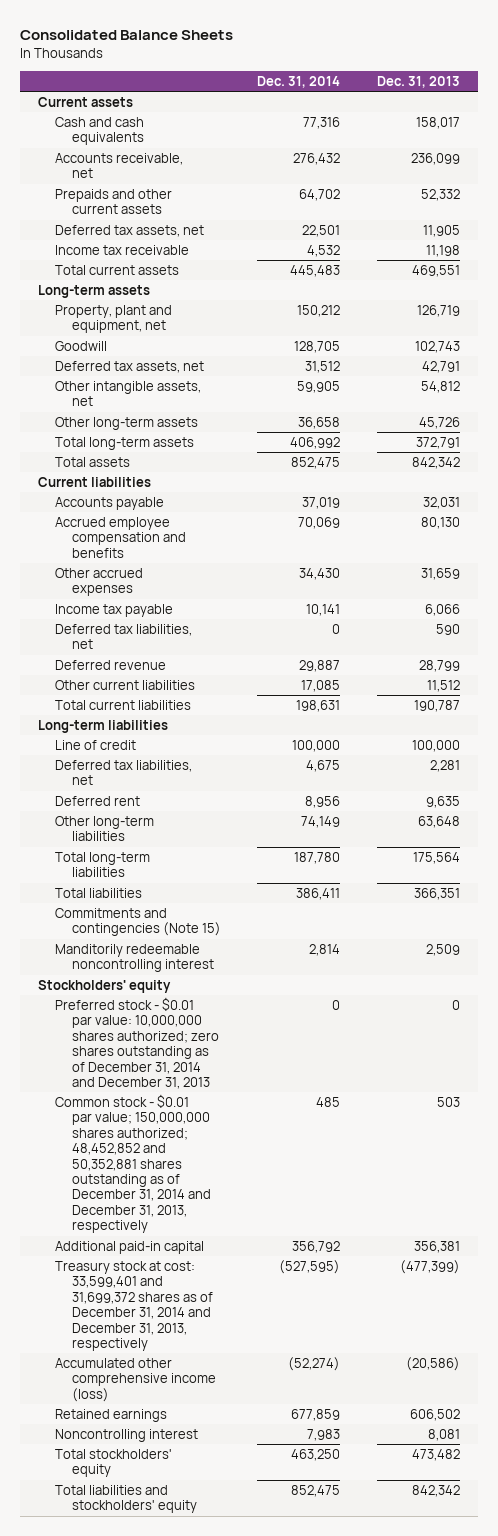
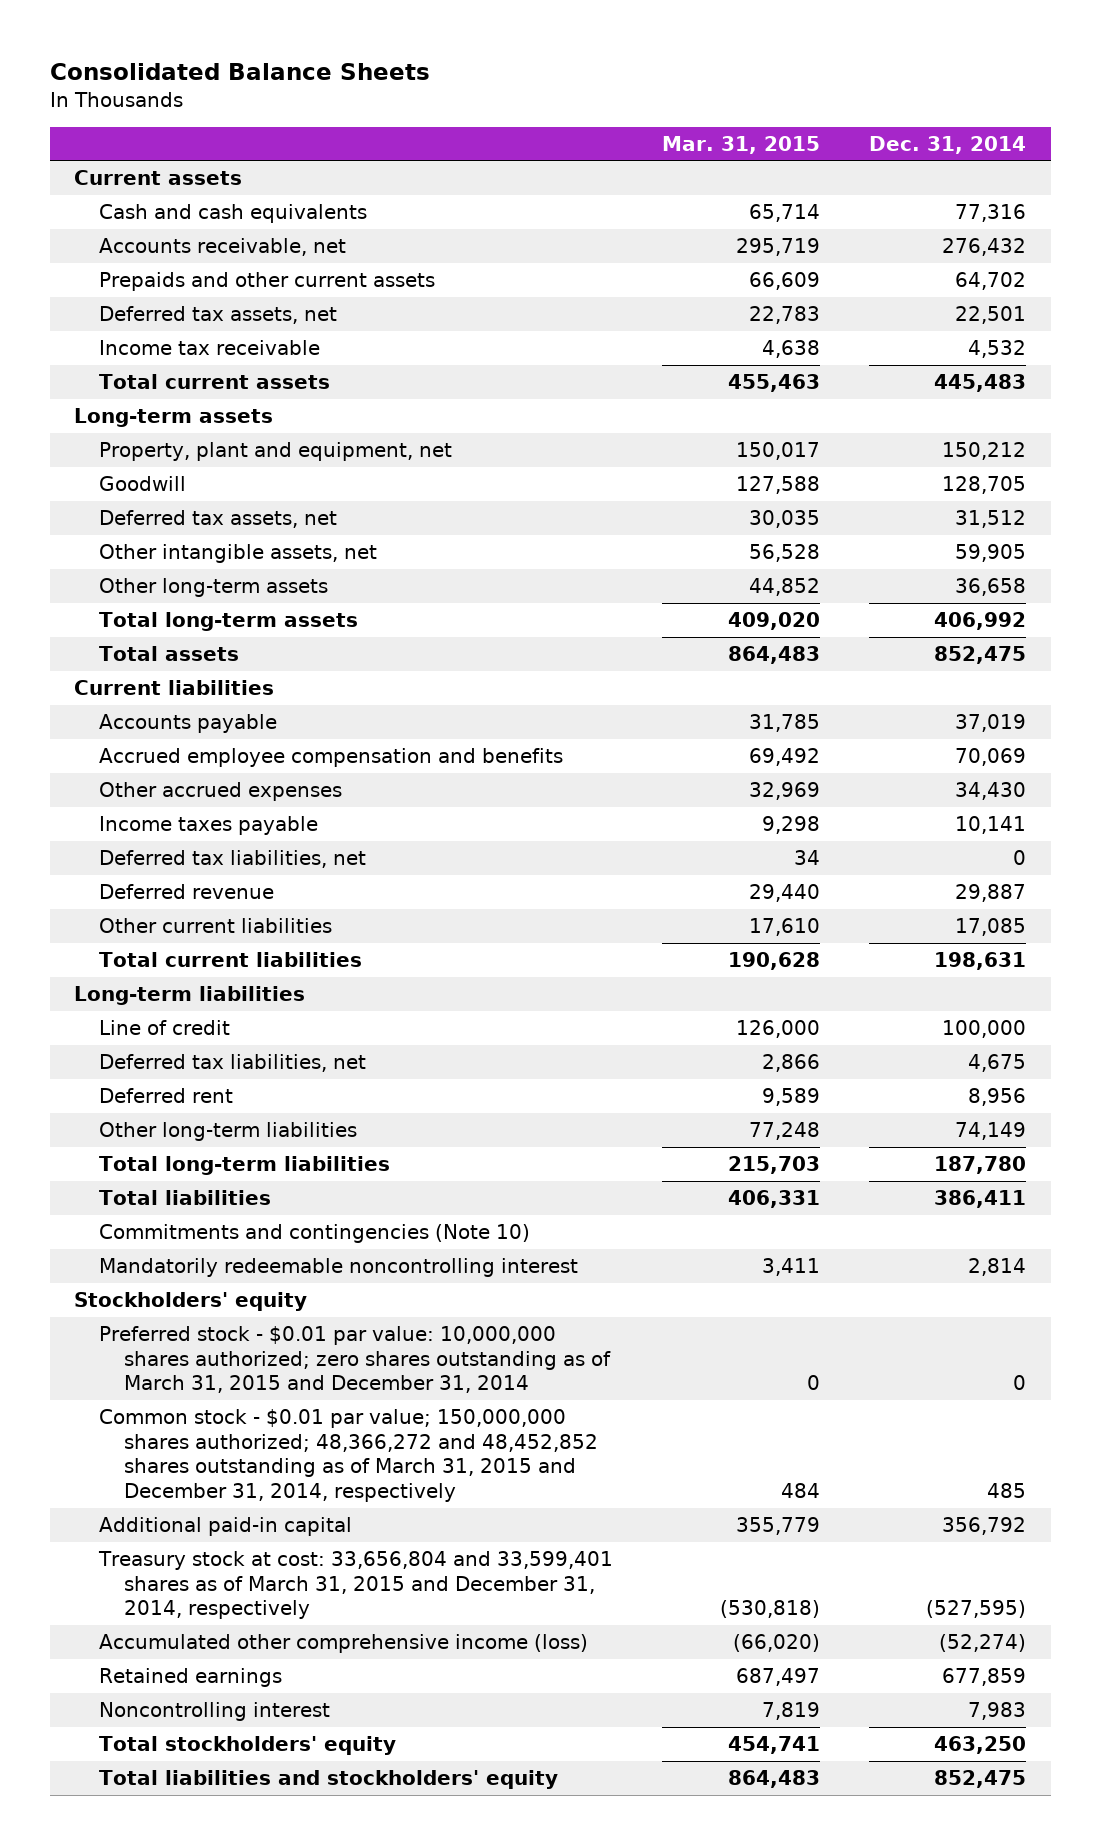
[376,76,460,89] Dec. 31, 2013 -> none
none -> [662,135,821,154] Mar. 31, 2015
[55,603,174,617] Income tax payable -> [98,815,318,835] Income taxes payable
[55,907,221,937] Commitments and contingencies (Note 15) -> [98,1223,530,1243] Commitments and contingencies (Note 10)
[55,943,214,973] Manditorily redeemable noncontrolling interest -> [98,1257,578,1277] Mandatorily redeemable noncontrolling interest
[55,996,219,1089] Preferred stock - $0.01 par value: 10,000,000 shares authorized; zero shares outstanding as of December 31, 2014 and December 31, 2013 -> [98,1325,611,1394] Preferred stock - $0.01 par value: 10,000,000 shares authorized; zero shares outstanding as of March 31, 2015 and December 31, 2014
[55,1093,211,1234] Common stock - $0.01 par value; 150,000,000 shares authorized; 48,452,852 and 50,352,881 shares outstanding as of December 31, 2014 and December 31, 2013, respectively -> [98,1408,598,1503] Common stock - $0.01 par value; 150,000,000 shares authorized; 48,366,272 and 48,452,852 shares outstanding as of March 31, 2015 and December 31, 2014, respectively
[55,1260,213,1351] Treasury stock at cost: 33,599,401 and 31,699,372 shares as of December 31, 2014 and December 31, 2013, respectively -> [97,1550,613,1620] Treasury stock at cost: 33,656,804 and 33,599,401 shares as of March 31, 2015 and December 31, 2014, respectively

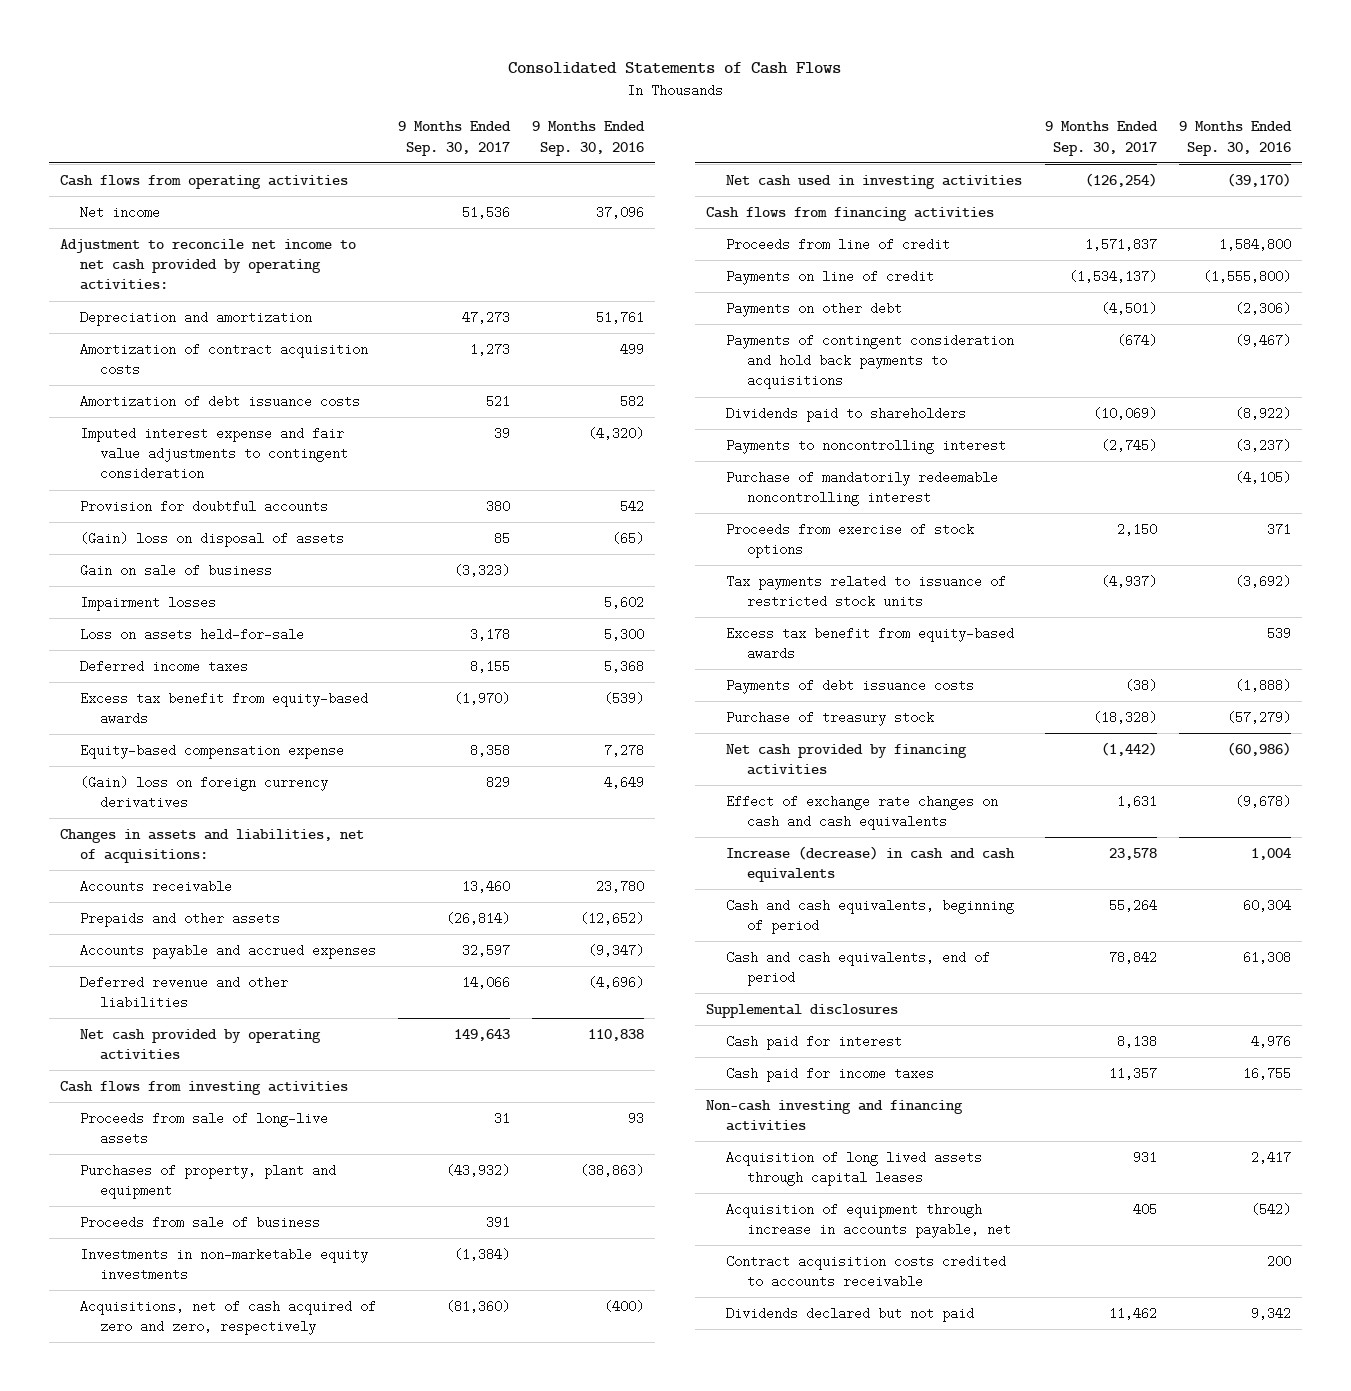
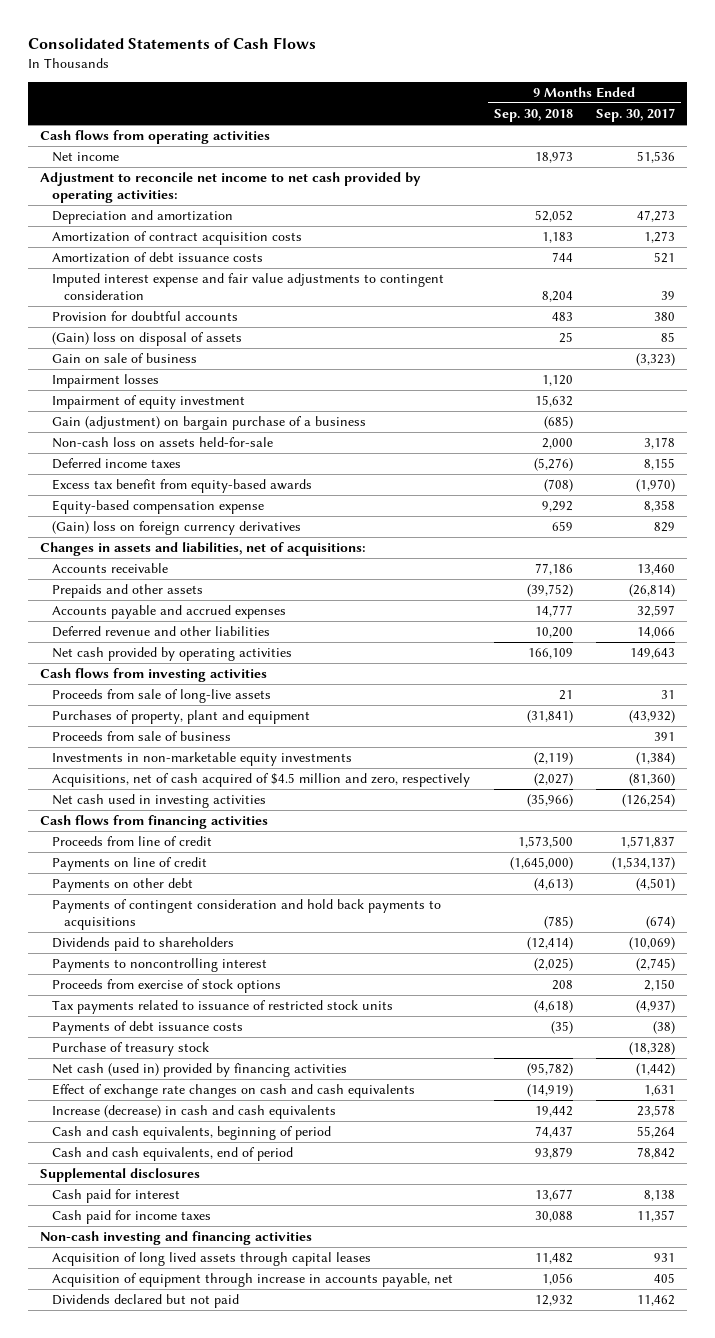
[532,121,646,156] 9 Months Ended Sep. 30, 2016 -> none
none -> [493,109,573,123] Sep. 30, 2018
none -> [52,395,246,410] Impairment of equity investment
none -> [52,416,367,431] Gain (adjustment) on bargain purchase of a business
[80,627,305,641] Loss on assets held-for-sale -> [52,437,274,449] Non-cash loss on assets held-for-sale
[80,1299,377,1336] Acquisitions, net of cash acquired of zero and zero, respectively -> [52,773,471,788] Acquisitions, net of cash acquired of $4.5 million and zero, respectively
[726,470,999,507] Purchase of mandatorily redeemable noncontrolling interest -> none
[726,626,1015,661] Excess tax benefit from equity-based awards -> none
[726,743,968,776] Net cash provided by financing activities -> [52,1063,348,1078] Net cash (used in) provided by financing activities
[726,1254,1007,1289] Contract acquisition costs credited to accounts receivable -> none

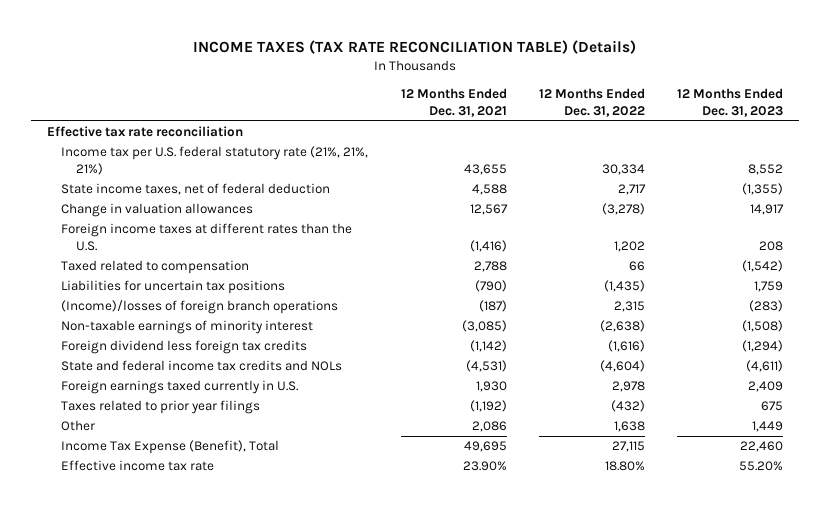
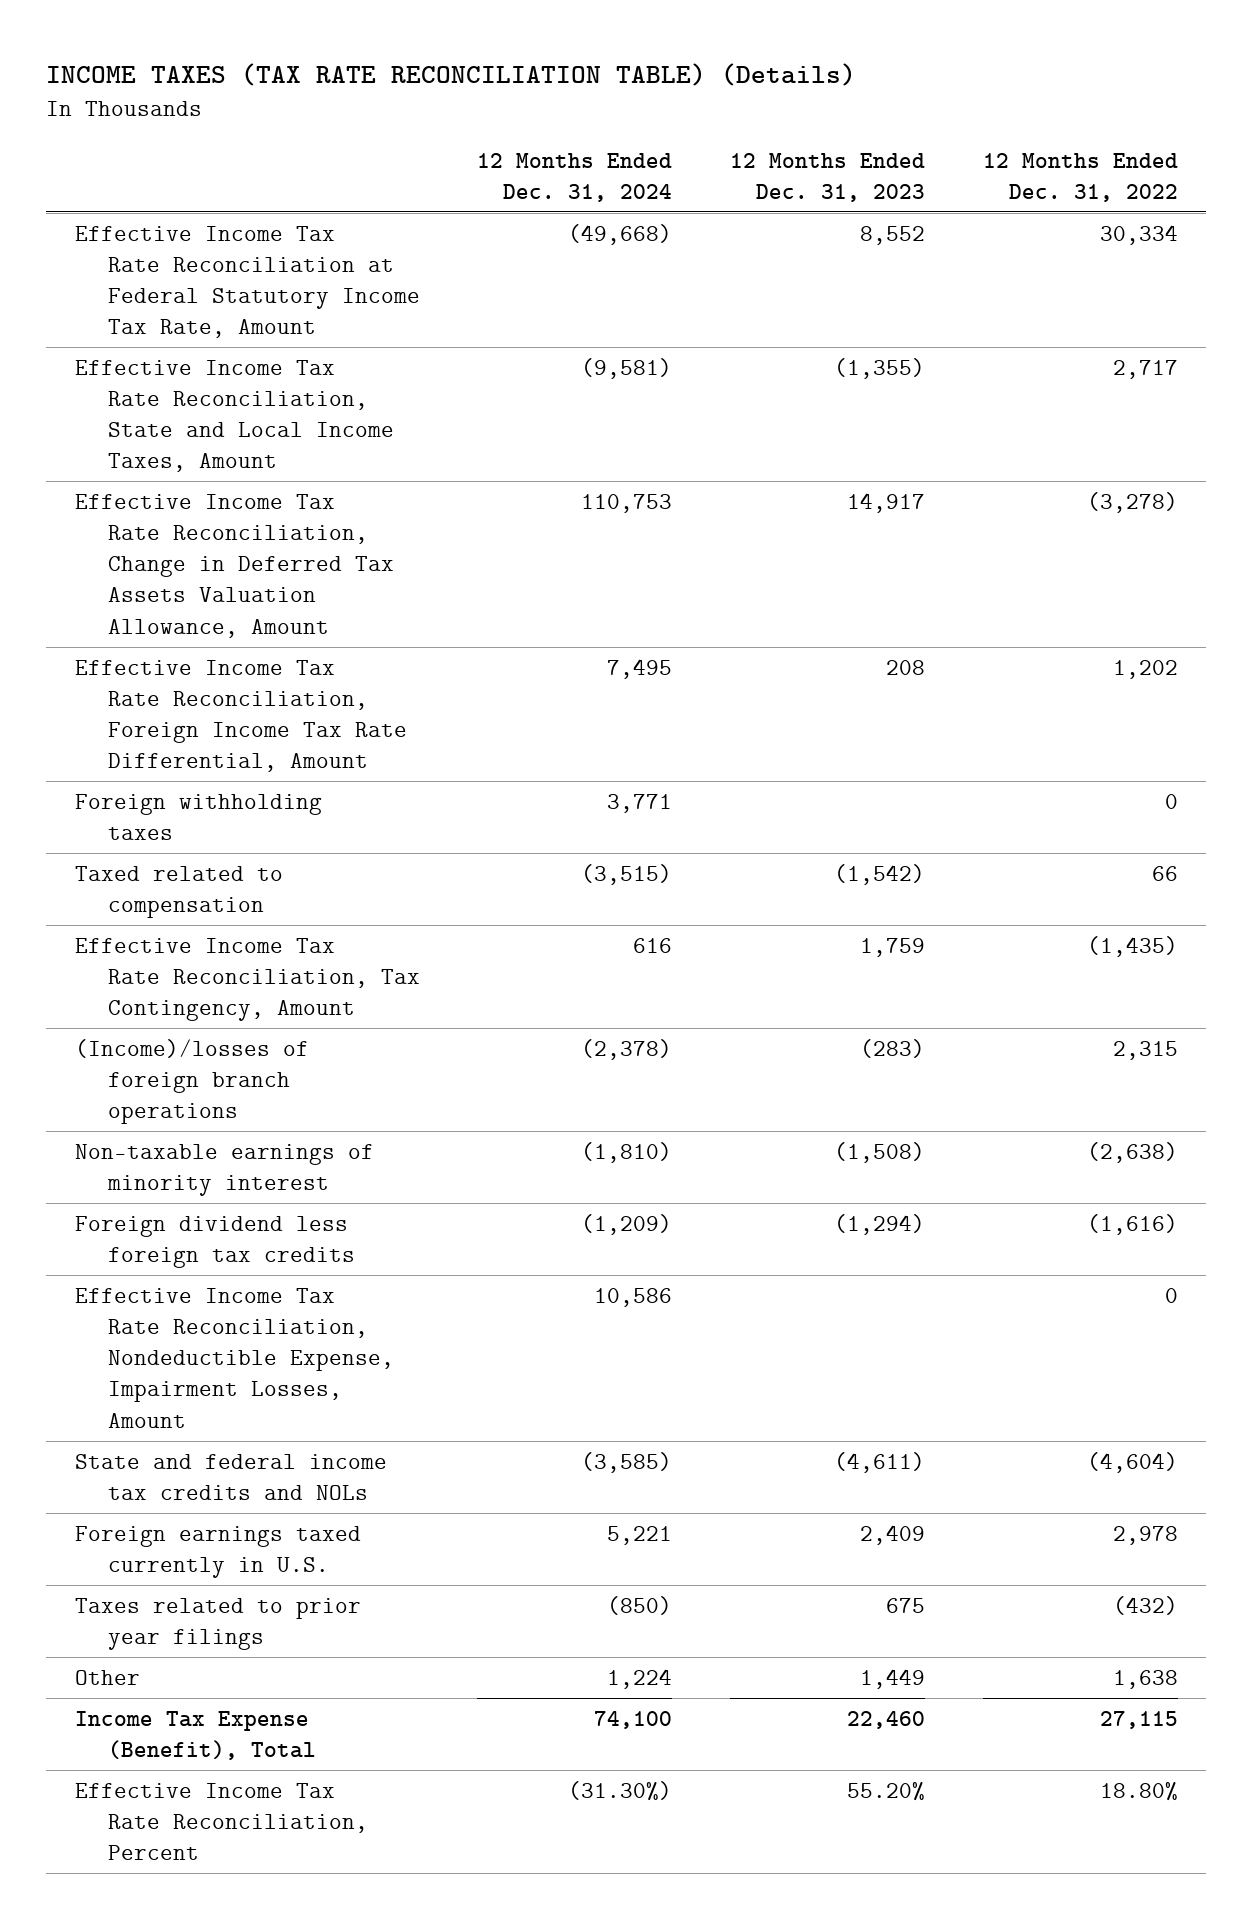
[400,87,507,117] 12 Months Ended Dec. 31, 2021 -> none
none -> [477,152,673,202] 12 Months Ended Dec. 31, 2024
[46,126,243,138] Effective tax rate reconciliation -> none
[61,146,369,176] Income tax per U.S. federal statutory rate (21%, 21%, 21%) -> [74,225,420,339] Effective Income Tax Rate Reconciliation at Federal Statutory Income Tax Rate, Amount
[61,183,331,196] State income taxes, net of federal deduction -> [74,359,394,473] Effective Income Tax Rate Reconciliation, State and Local Income Taxes, Amount
[61,203,254,218] Change in valuation allowances -> [74,493,394,638] Effective Income Tax Rate Reconciliation, Change in Deferred Tax Assets Valuation Allowance, Amount
[61,223,353,252] Foreign income taxes at different rates than the U.S. -> [74,659,407,773] Effective Income Tax Rate Reconciliation, Foreign Income Tax Rate Differential, Amount
none -> [74,793,322,840] Foreign withholding taxes
[61,280,286,295] Liabilities for uncertain tax positions -> [74,937,420,1022] Effective Income Tax Rate Reconciliation, Tax Contingency, Amount
none -> [74,1287,394,1428] Effective Income Tax Rate Reconciliation, Nondeductible Expense, Impairment Losses, Amount
[61,460,215,472] Effective income tax rate -> [74,1782,368,1861] Effective Income Tax Rate Reconciliation, Percent

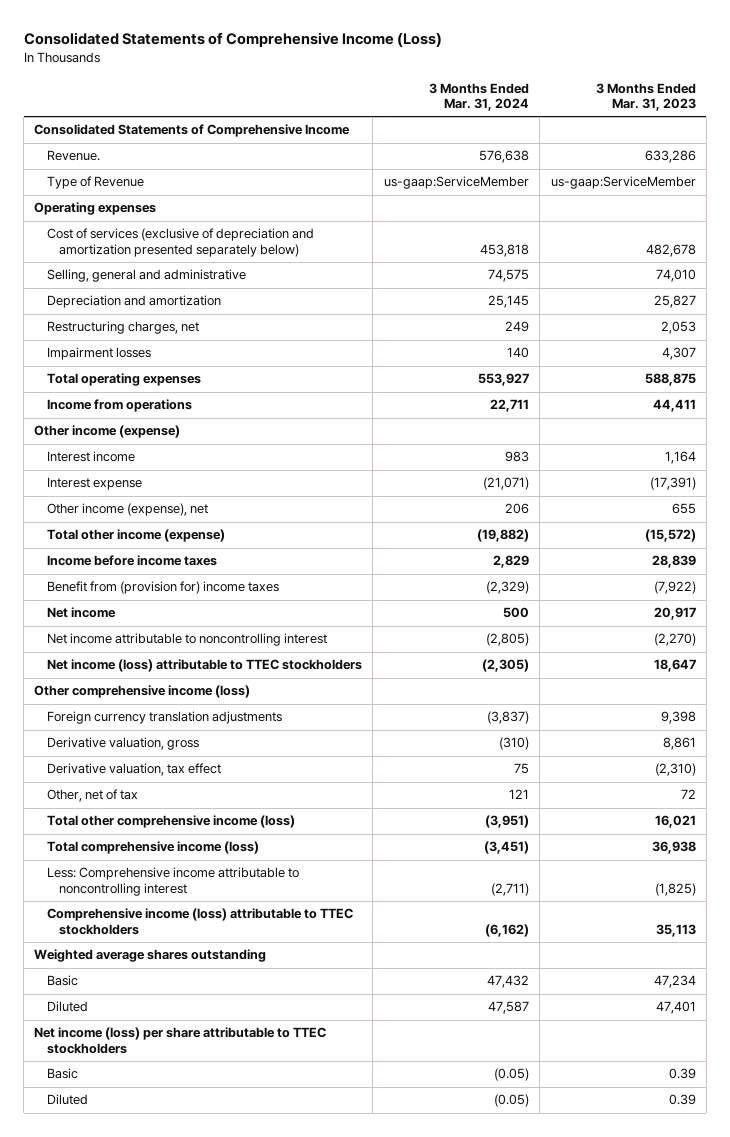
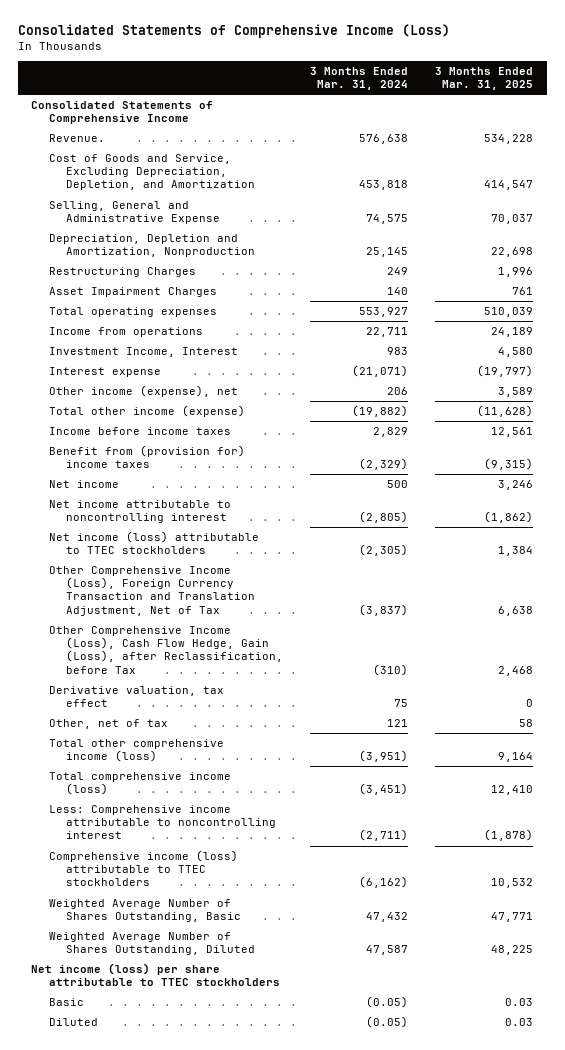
[595,82,696,112] 3 Months Ended Mar. 31, 2023 -> none
none -> [435,67,534,91] 3 Months Ended Mar. 31, 2025
[46,176,144,190] Type of Revenue -> none
[34,202,157,216] Operating expenses -> none
[46,228,314,258] Cost of services (exclusive of depreciation and amortization presented separately below) -> [48,154,256,191] Cost of Goods and Service, Excluding Depreciation, Depletion, and Amortization
[46,269,246,283] Selling, general and administrative -> [48,201,221,225] Selling, General and Administrative Expense
[46,295,221,309] Depreciation and amortization -> [48,234,256,258] Depreciation, Depletion and Amortization, Nonproduction
[46,321,199,335] Restructuring charges, net -> [48,267,196,278] Restructuring Charges
[46,347,151,361] Impairment losses -> [48,287,217,298] Asset Impairment Charges
[34,425,181,439] Other income (expense) -> none
[46,451,135,463] Interest income -> [48,347,238,358] Investment Income, Interest
[34,685,251,699] Other comprehensive income (loss) -> none
[46,711,282,725] Foreign currency translation adjustments -> [48,566,256,616] Other Comprehensive Income (Loss), Foreign Currency Transaction and Translation Adjustment, Net of Tax
[46,737,199,751] Derivative valuation, gross -> [48,626,284,674] Other Comprehensive Income (Loss), Cash Flow Hedge, Gain (Loss), after Reclassification, before Tax
[34,949,267,963] Weighted average shares outstanding -> none
[46,975,78,987] Basic -> [48,899,242,923] Weighted Average Number of Shares Outstanding, Basic
[46,1001,88,1013] Diluted -> [48,932,256,956] Weighted Average Number of Shares Outstanding, Diluted

